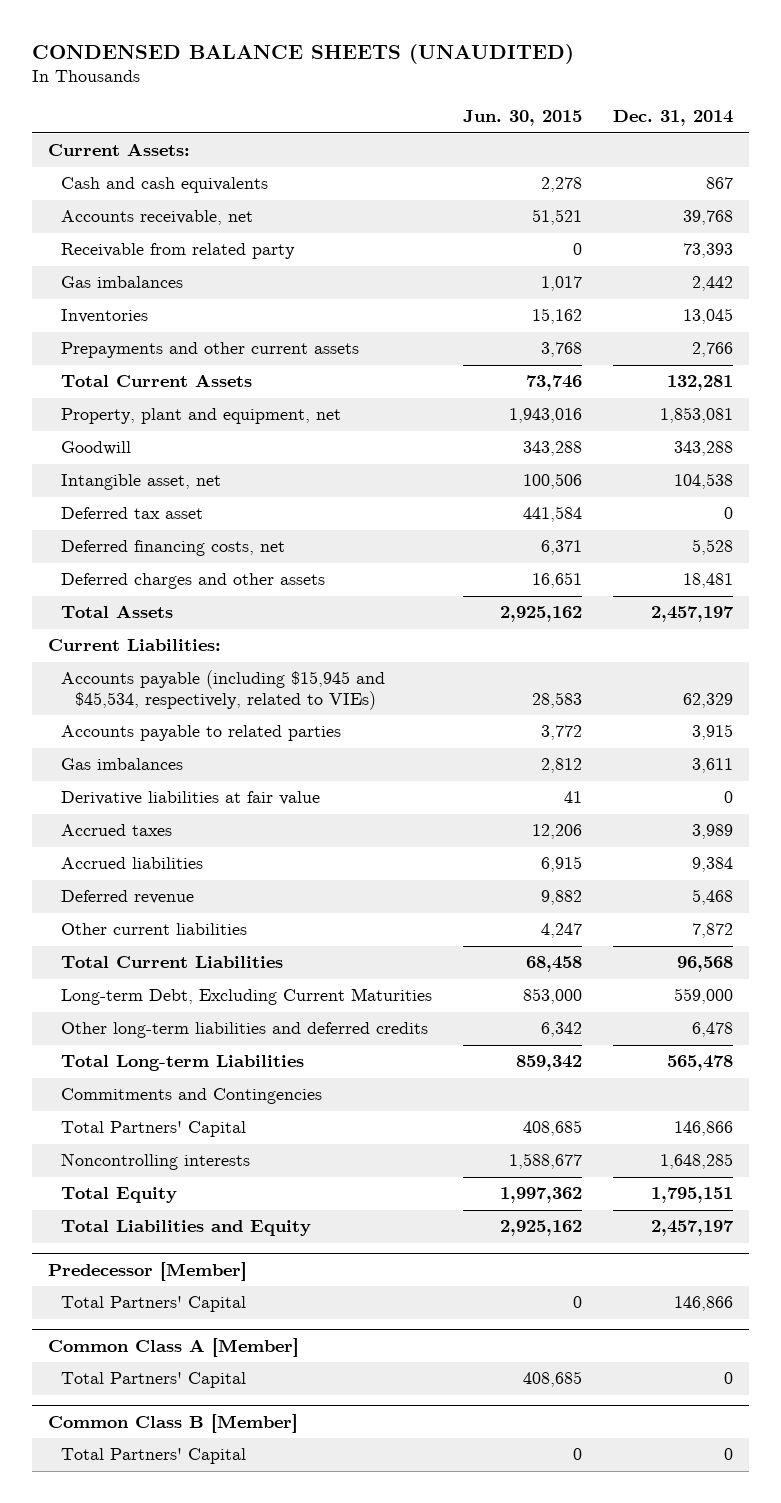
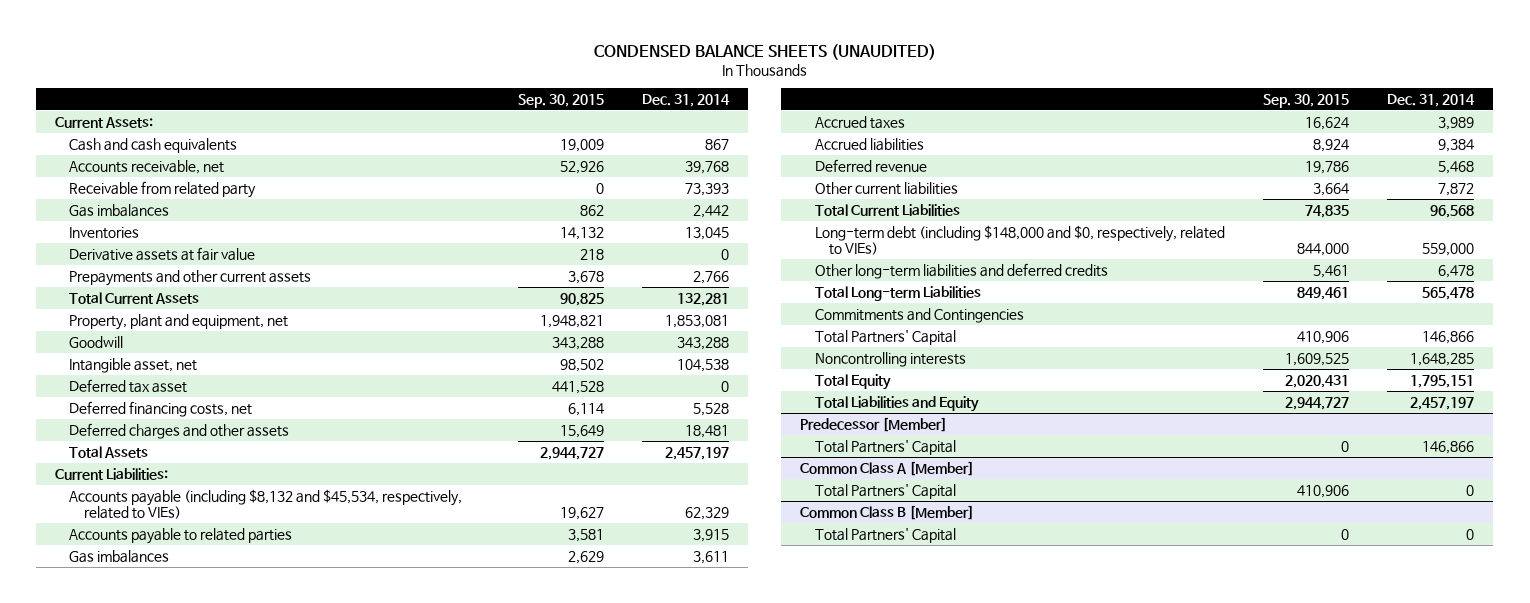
[463,110,583,127] Jun. 30, 2015 -> none
none -> [517,93,604,108] Sep. 30, 2015
none -> [69,246,256,261] Derivative assets at fair value
[61,670,386,710] Accounts payable (including $15,945 and $45,534, respectively, related to VIEs) -> [69,488,463,519] Accounts payable (including $8,132 and $45,534, respectively, related to VIEs)
[61,791,321,806] Derivative liabilities at fair value -> none
[61,988,433,1006] Long-term Debt, Excluding Current Maturities -> [814,224,1225,255] Long-term debt (including $148,000 and $0, respectively, related to VIEs)

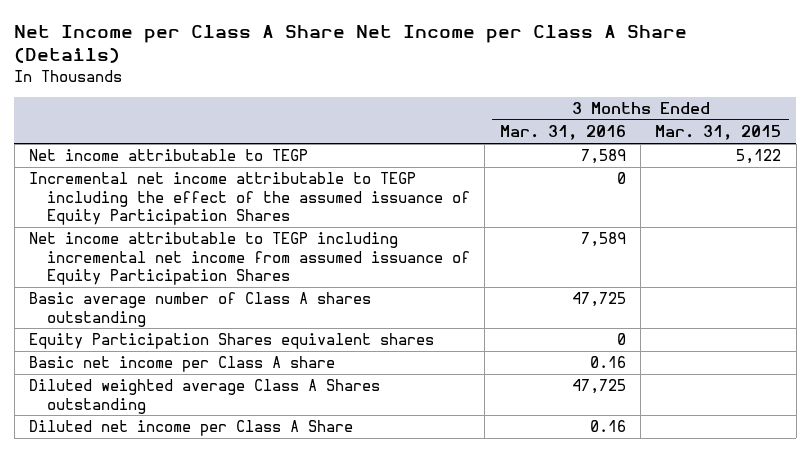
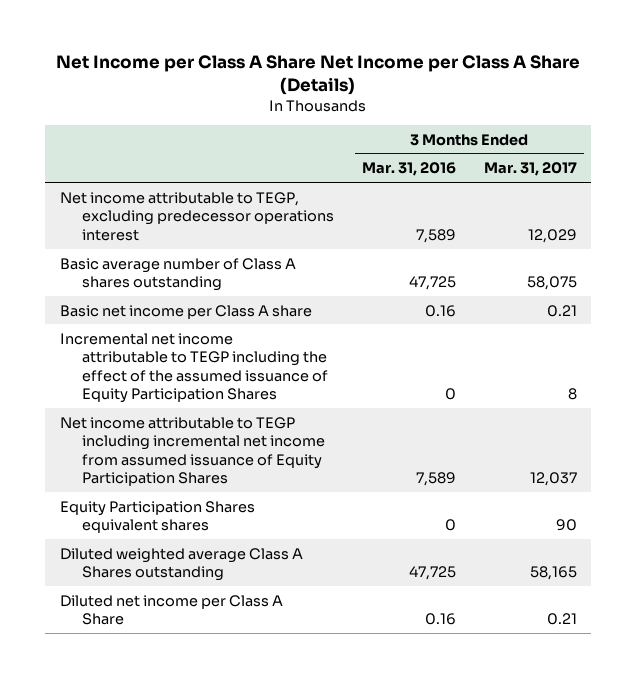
[655,125,782,141] Mar. 31, 2015 -> none
none -> [484,162,578,177] Mar. 31, 2017
[28,149,308,162] Net income attributable to TEGP -> [59,191,334,241] Net income attributable to TEGP, excluding predecessor operations interest
[28,292,371,327] Basic average number of Class A shares outstanding -> [59,257,296,292] Basic average number of Class A shares outstanding
[28,356,335,373] Basic net income per Class A share -> [59,304,312,319] Basic net income per Class A share

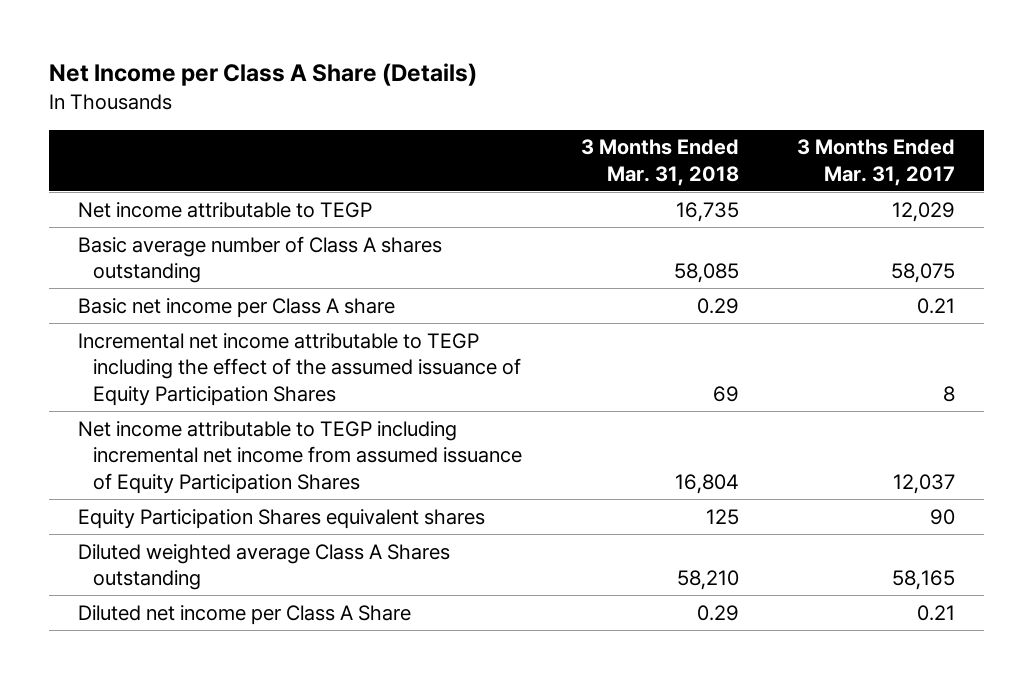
[56,55,581,95] Net Income per Class A Share Net Income per Class A Share (Details) -> [49,63,478,87] Net Income per Class A Share (Details)
[361,162,456,177] Mar. 31, 2016 -> none
none -> [580,139,739,186] 3 Months Ended Mar. 31, 2018
[59,191,334,241] Net income attributable to TEGP, excluding predecessor operations interest -> [78,201,373,218] Net income attributable to TEGP

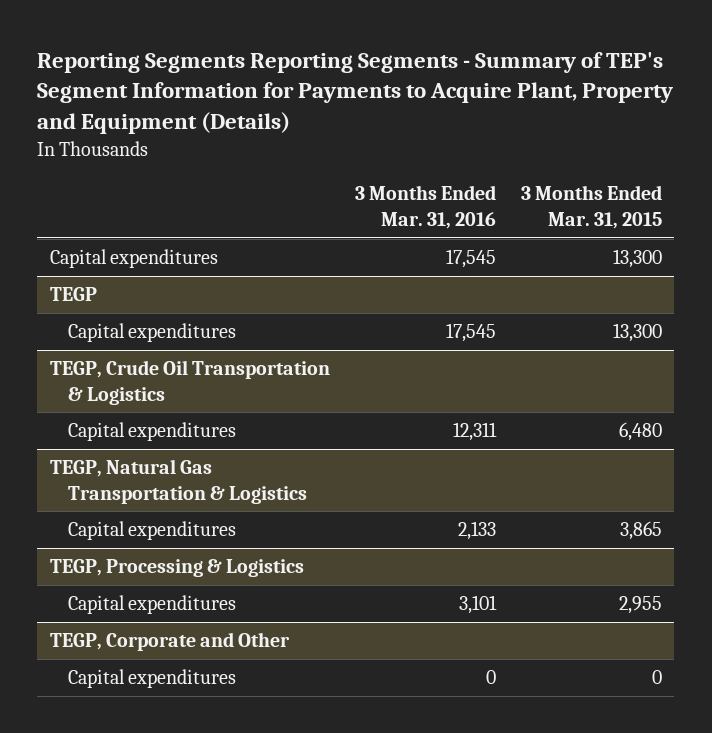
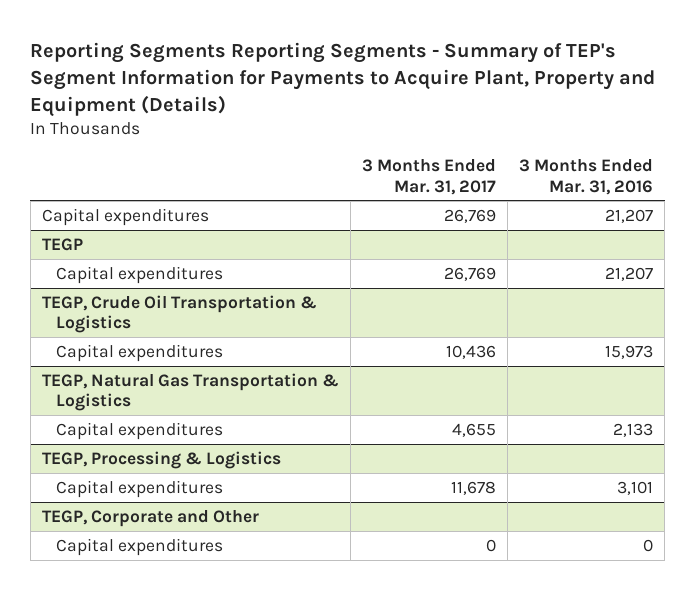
[520,185,662,229] 3 Months Ended Mar. 31, 2015 -> none
none -> [361,159,496,195] 3 Months Ended Mar. 31, 2017
[445,249,496,269] 17,545 -> [605,208,654,223] 21,207
[445,323,496,343] 17,545 -> [605,266,654,281] 21,207
[452,422,497,442] 12,311 -> [605,344,654,359] 15,973

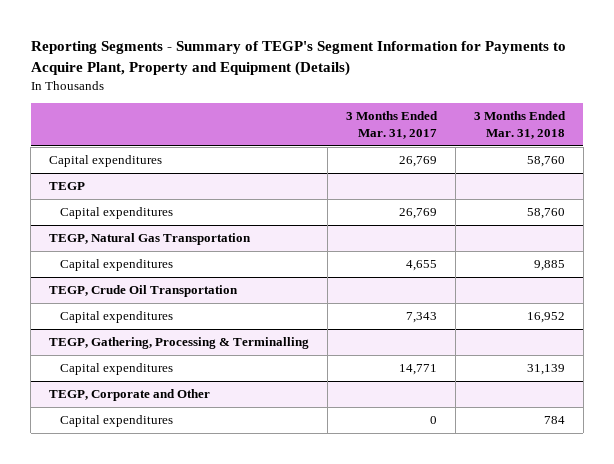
[30,41,656,117] Reporting Segments Reporting Segments - Summary of TEP's Segment Information for Payments to Acquire Plant, Property and Equipment (Details) -> [30,41,566,76] Reporting Segments - Summary of TEGP's Segment Information for Payments to Acquire Plant, Property and Equipment (Details)
[519,159,654,195] 3 Months Ended Mar. 31, 2016 -> none
none -> [473,111,566,139] 3 Months Ended Mar. 31, 2018
[41,294,317,333] TEGP, Crude Oil Transportation & Logistics -> none
[56,343,224,362] Capital expenditures -> none
[41,372,339,411] TEGP, Natural Gas Transportation & Logistics -> [49,233,252,246] TEGP, Natural Gas Transportation
[41,450,281,469] TEGP, Processing & Logistics -> none
none -> [49,285,239,298] TEGP, Crude Oil Transportation
[450,480,496,495] 11,678 -> [405,312,437,324] 7,343
none -> [49,337,310,350] TEGP, Gathering, Processing & Terminalling
none -> [59,363,173,376] Capital expenditures

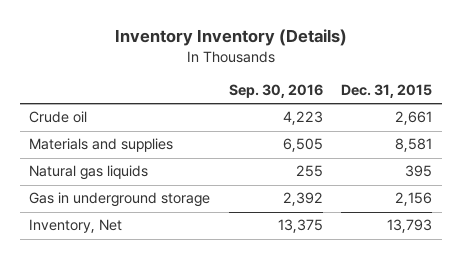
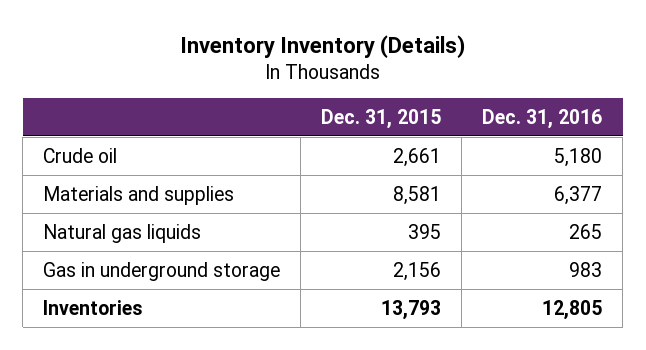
[228,83,323,98] Sep. 30, 2016 -> none
none -> [482,108,603,129] Dec. 31, 2016
[28,219,122,234] Inventory, Net -> [43,299,144,315] Inventories

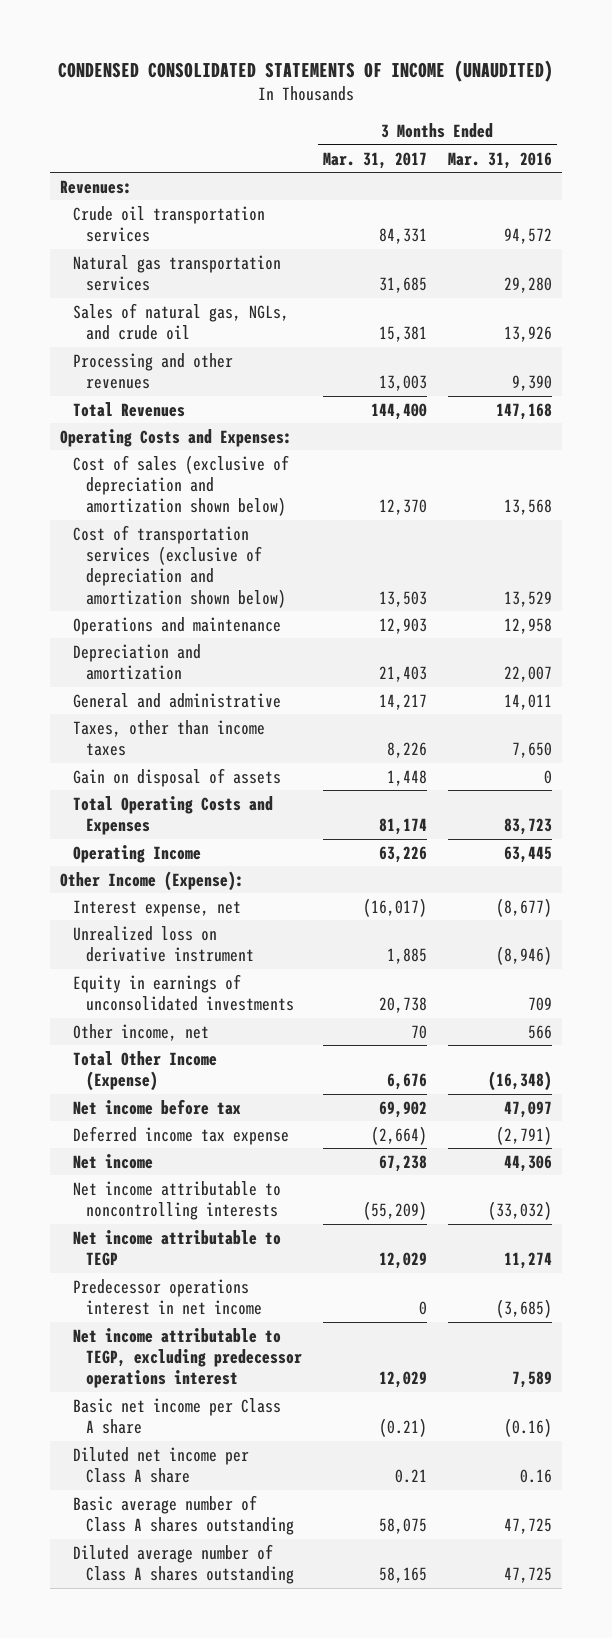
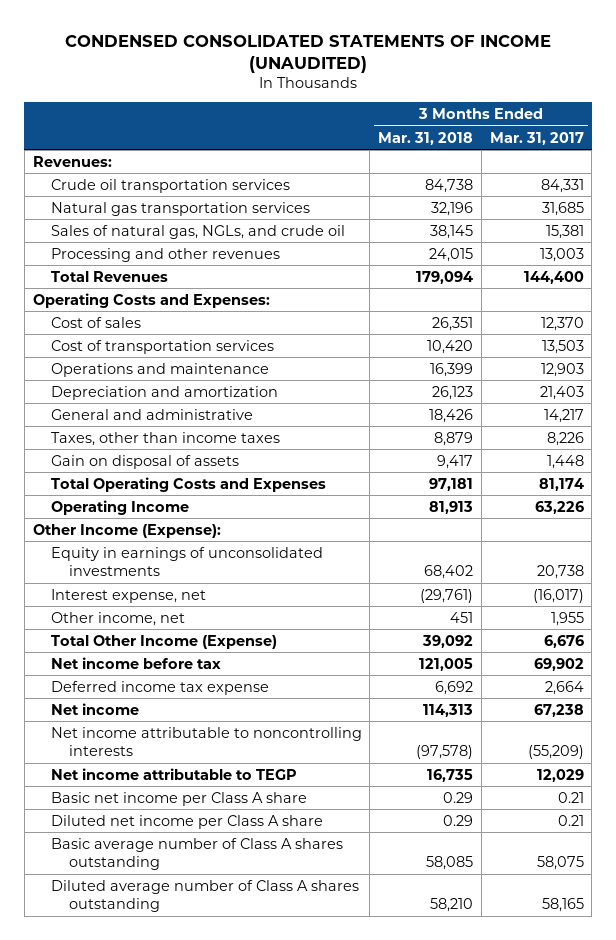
[447,151,552,169] Mar. 31, 2016 -> none
none -> [378,131,474,145] Mar. 31, 2018
[72,454,289,517] Cost of sales (exclusive of depreciation and amortization shown below) -> [50,316,141,328] Cost of sales
[72,524,286,608] Cost of transportation services (exclusive of depreciation and amortization shown below) -> [50,339,274,354] Cost of transportation services
[72,925,254,963] Unrealized loss on derivative instrument -> none
[72,899,241,917] Interest expense, net -> [50,588,206,603] Interest expense, net
[410,1024,427,1039] 70 -> [550,611,584,626] 1,955
[370,1125,427,1145] (2,664) -> [544,680,584,695] 2,664
[72,1278,262,1316] Predecessor operations interest in net income -> none
[72,1327,302,1389] Net income attributable to TEGP, excluding predecessor operations interest -> none
[378,1418,427,1438] (0.21) -> [557,791,584,803] 0.21

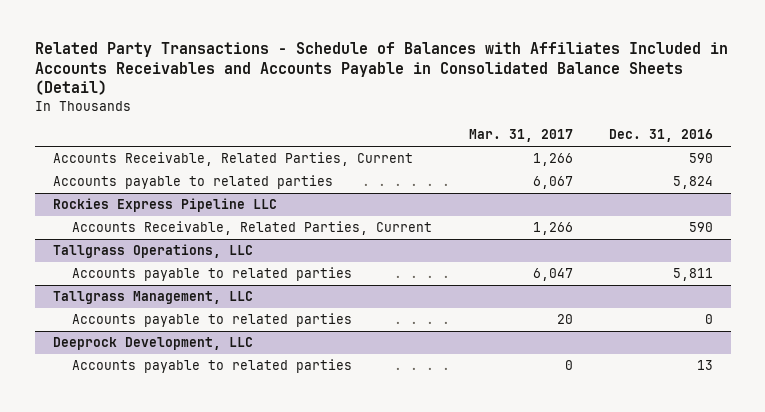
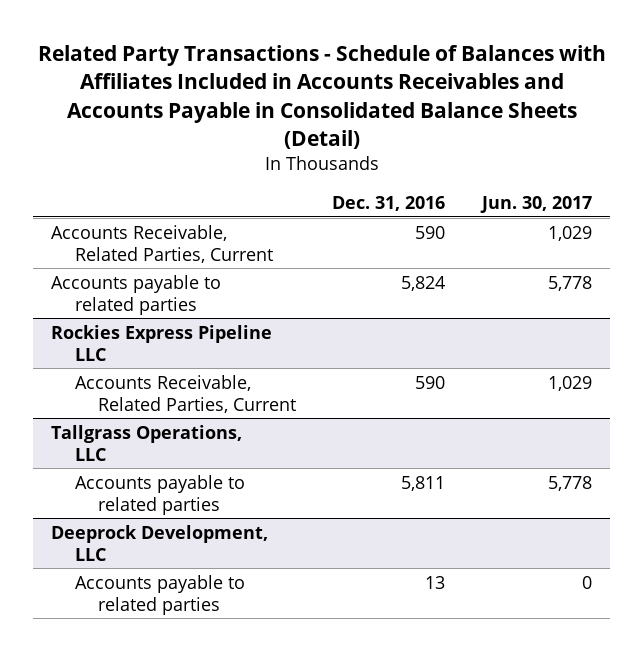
[468,129,573,143] Mar. 31, 2017 -> none
none -> [479,196,592,214] Jun. 30, 2017
[52,291,253,305] Tallgrass Management, LLC -> none
[72,313,353,328] Accounts payable to related parties -> none

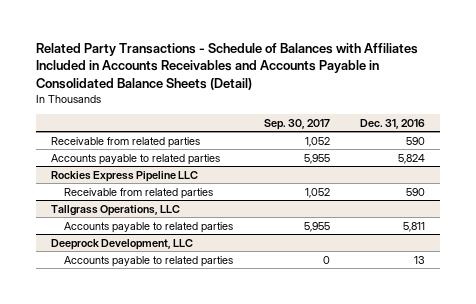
[479,196,592,214] Jun. 30, 2017 -> none
none -> [263,118,330,130] Sep. 30, 2017
[51,224,273,263] Accounts Receivable, Related Parties, Current -> [50,136,200,148] Receivable from related parties
[74,374,296,413] Accounts Receivable, Related Parties, Current -> [64,187,214,199] Receivable from related parties

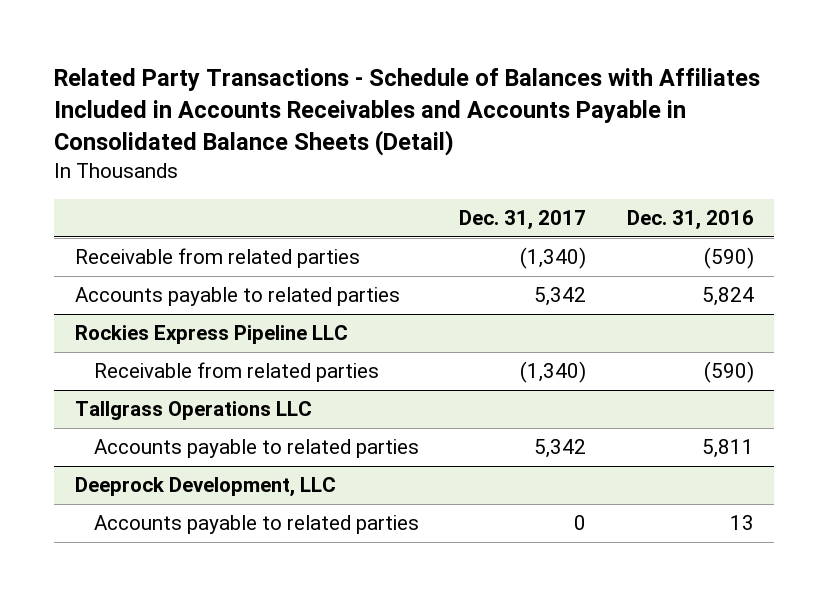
[263,118,330,130] Sep. 30, 2017 -> none
none -> [459,210,587,231] Dec. 31, 2017
[406,136,426,145] 590 -> [703,247,754,270] (590)
[406,187,426,196] 590 -> [703,361,754,384] (590)
[50,204,180,216] Tallgrass Operations, LLC -> [74,401,312,421] Tallgrass Operations LLC

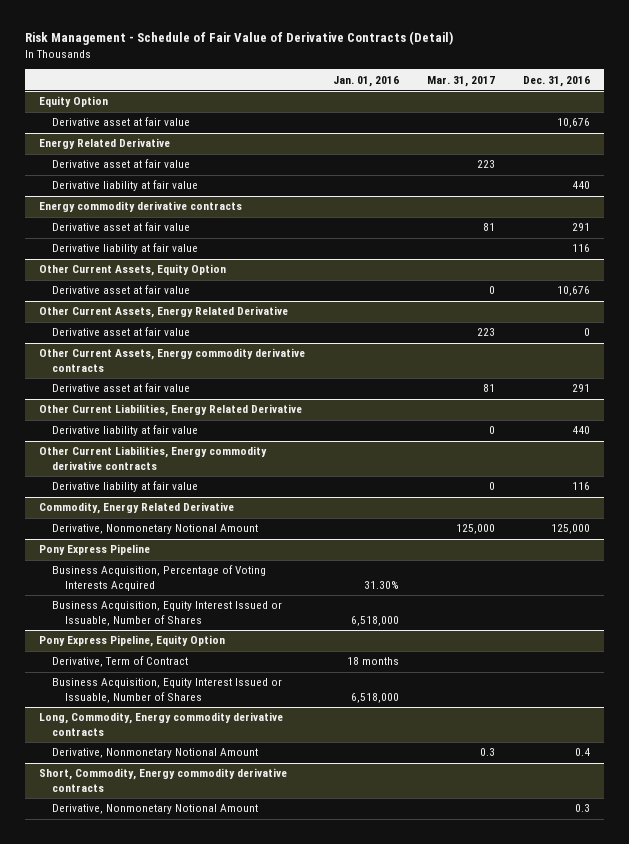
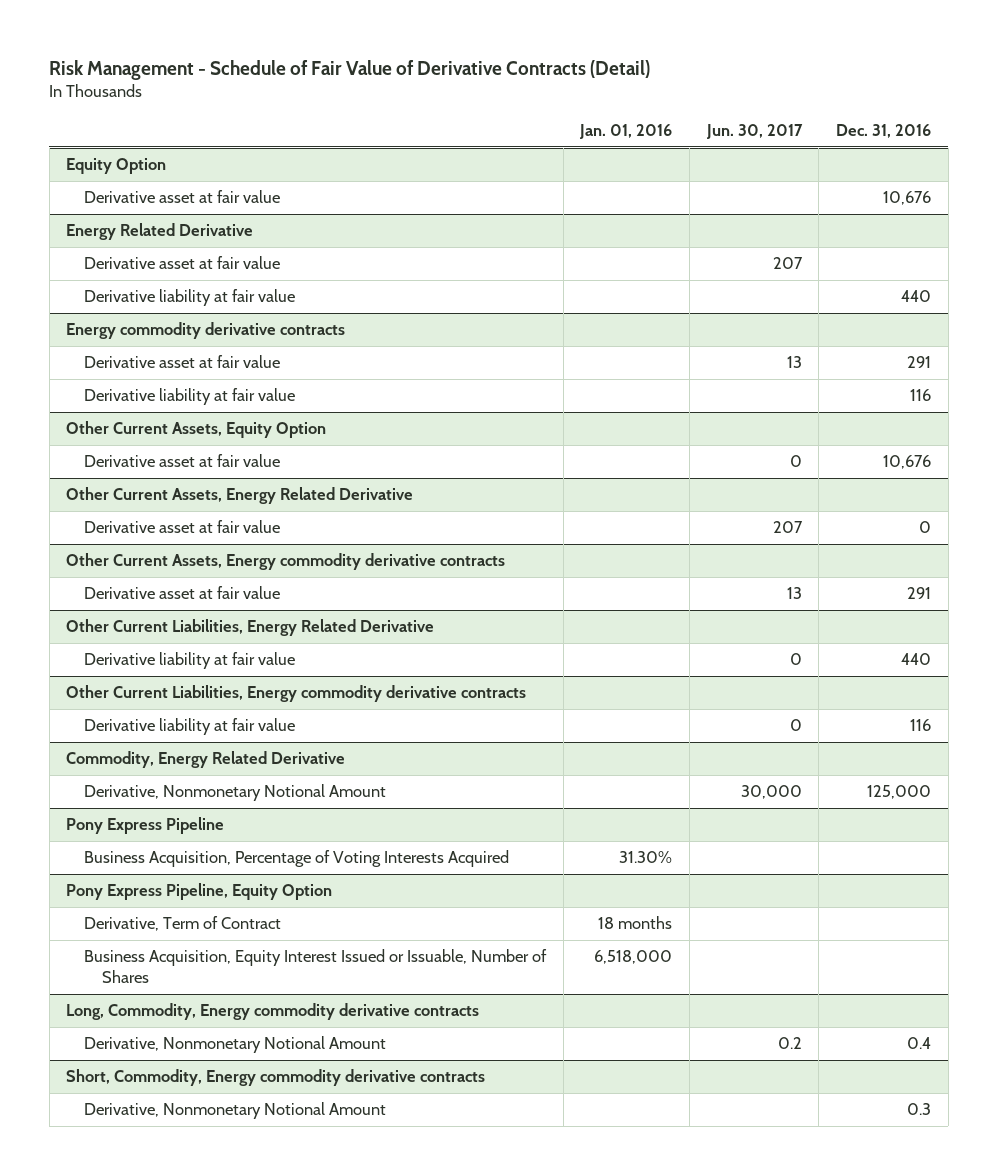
[426,75,495,87] Mar. 31, 2017 -> none
none -> [705,124,803,140] Jun. 30, 2017
[51,601,282,626] Business Acquisition, Equity Interest Issued or Issuable, Number of Shares -> none

